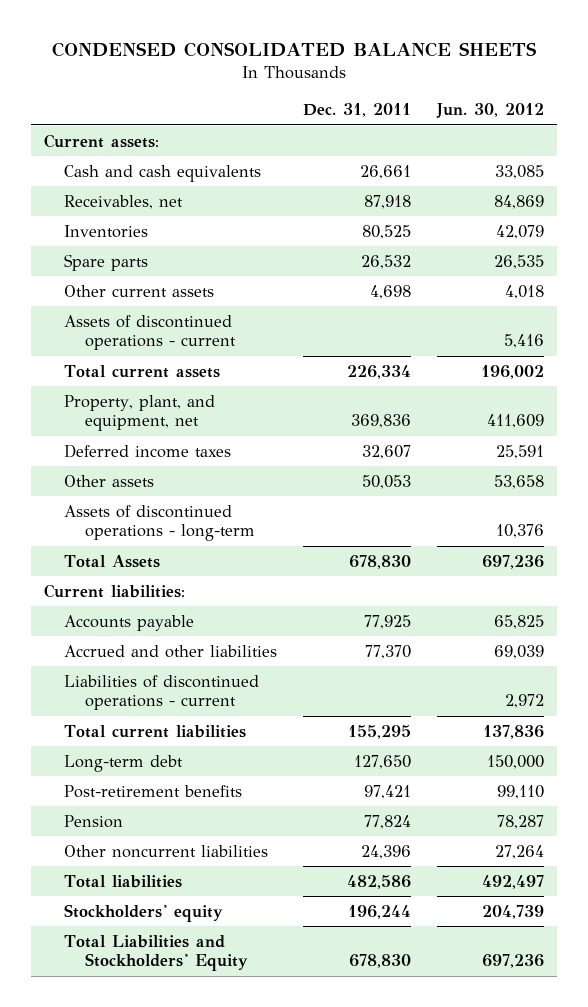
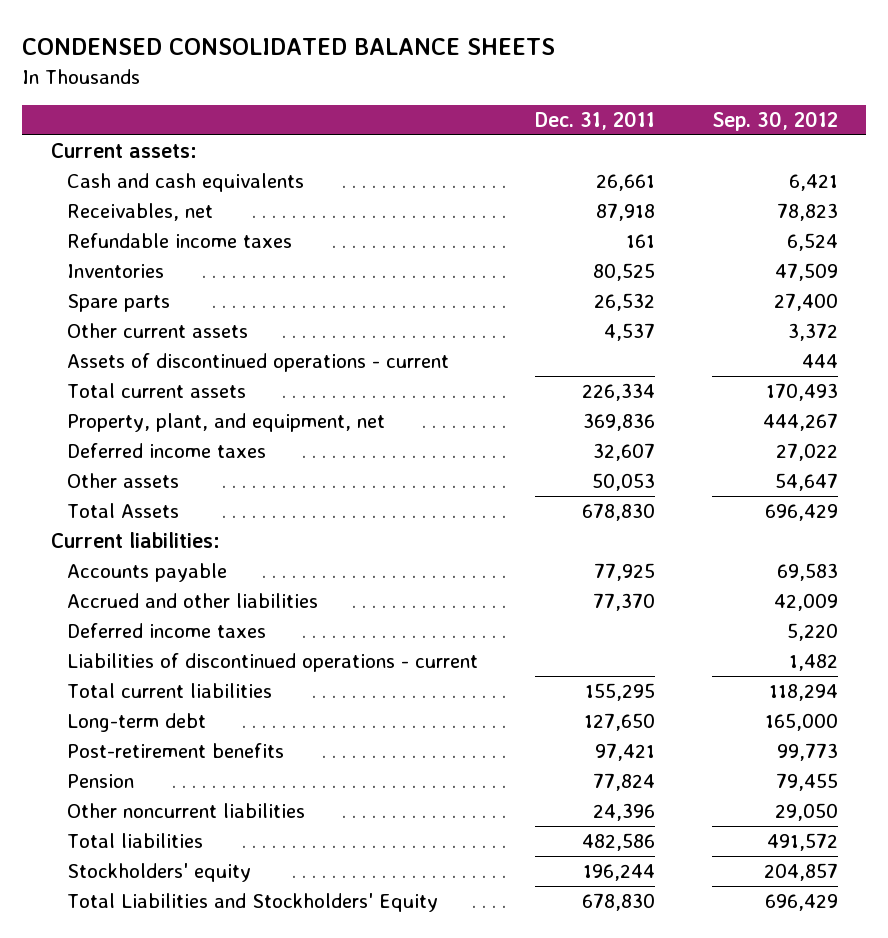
[436,103,545,119] Jun. 30, 2012 -> none
none -> [711,110,838,131] Sep. 30, 2012
none -> [66,233,292,249] Refundable income taxes
[370,284,412,299] 4,698 -> [603,323,655,342] 4,537
[64,504,255,542] Assets of discontinued operations - long-term -> none
none -> [66,623,266,639] Deferred income taxes

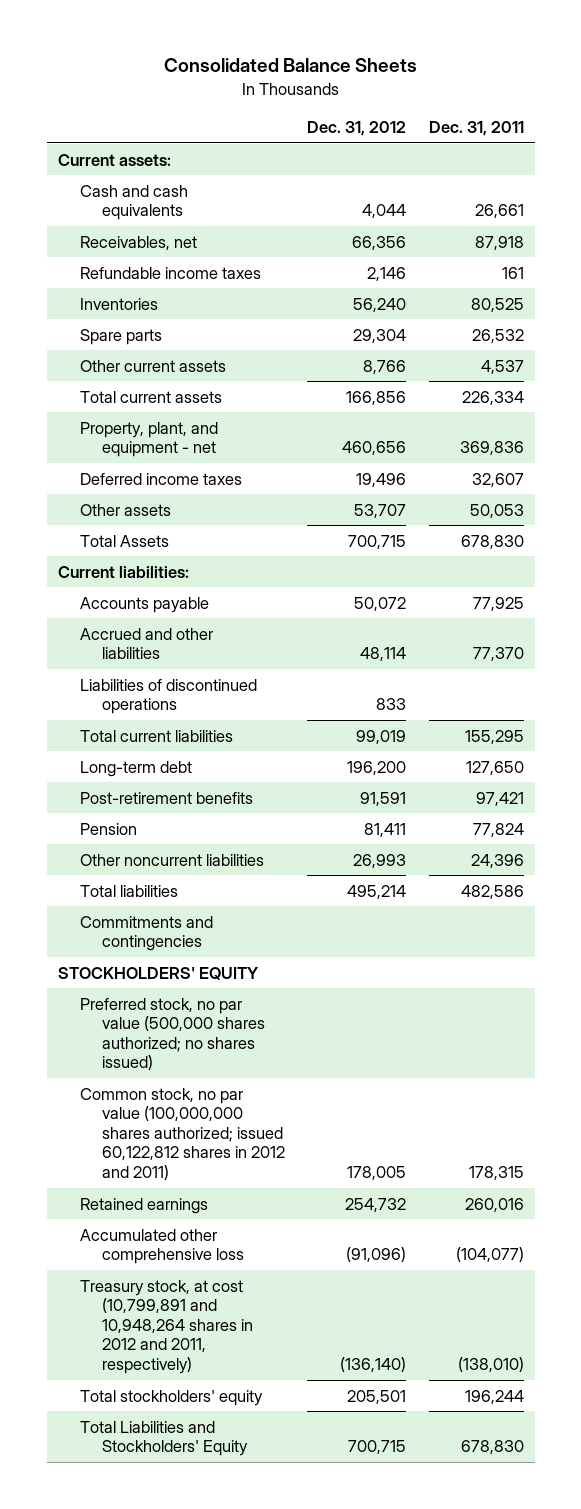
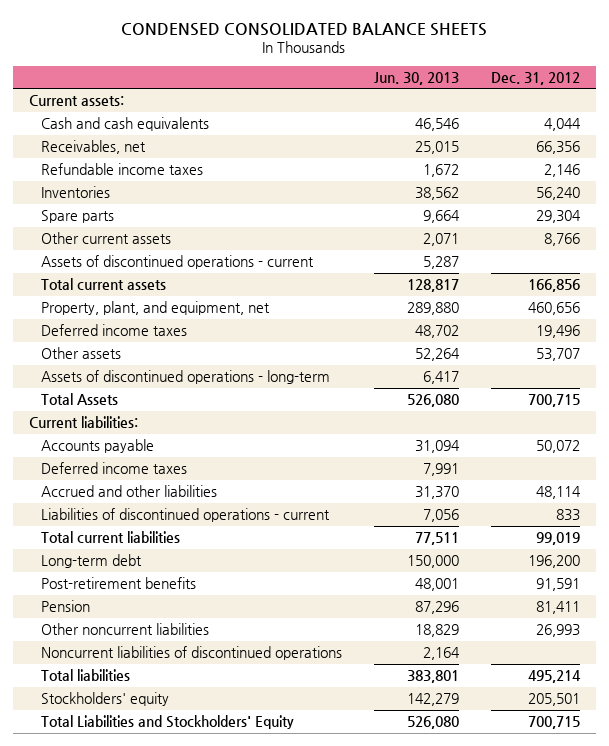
[163,58,417,73] Consolidated Balance Sheets -> [121,22,488,36] CONDENSED CONSOLIDATED BALANCE SHEETS
[428,121,524,137] Dec. 31, 2011 -> none
none -> [373,71,459,85] Jun. 30, 2013
none -> [40,255,314,270] Assets of discontinued operations - current
[79,421,218,458] Property, plant, and equipment - net -> [40,301,270,316] Property, plant, and equipment, net
none -> [40,370,330,385] Assets of discontinued operations - long-term
none -> [40,462,187,475] Deferred income taxes
[79,678,257,715] Liabilities of discontinued operations -> [40,508,330,523] Liabilities of discontinued operations - current
none -> [40,646,342,661] Noncurrent liabilities of discontinued operations
[79,915,213,952] Commitments and contingencies -> none
[57,966,259,980] STOCKHOLDERS' EQUITY -> none
[79,997,266,1071] Preferred stock, no par value (500,000 shares authorized; no shares issued) -> none
[79,1087,286,1181] Common stock, no par value (100,000,000 shares authorized; issued 60,122,812 shares in 2012 and 2011) -> none
[79,1197,208,1214] Retained earnings -> none
[79,1228,245,1265] Accumulated other comprehensive loss -> none
[79,1279,254,1375] Treasury stock, at cost (10,799,891 and 10,948,264 shares in 2012 and 2011, respectively) -> none
[79,1389,263,1406] Total stockholders' equity -> [40,692,169,707] Stockholders' equity

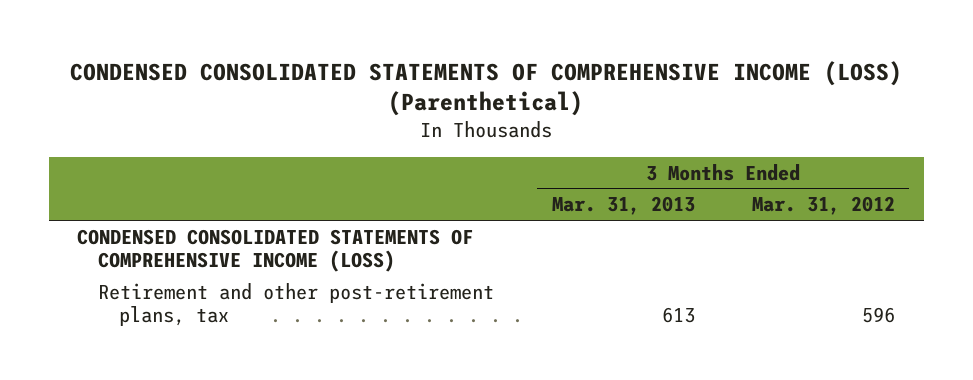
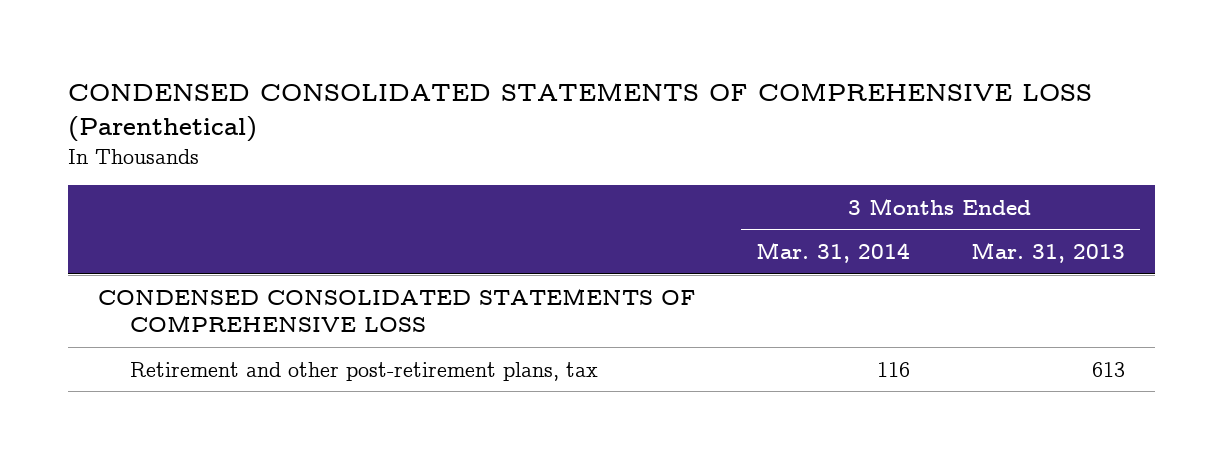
[70,60,903,117] CONDENSED CONSOLIDATED STATEMENTS OF COMPREHENSIVE INCOME (LOSS) (Parenthetical) -> [68,83,1093,142] CONDENSED CONSOLIDATED STATEMENTS OF COMPREHENSIVE LOSS (Parenthetical)
[752,196,896,216] Mar. 31, 2012 -> none
none -> [756,241,911,263] Mar. 31, 2014
[77,228,474,272] CONDENSED CONSOLIDATED STATEMENTS OF COMPREHENSIVE INCOME (LOSS) -> [98,287,696,332] CONDENSED CONSOLIDATED STATEMENTS OF COMPREHENSIVE LOSS

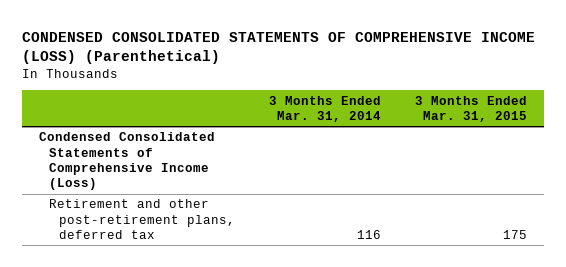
[68,83,1093,142] CONDENSED CONSOLIDATED STATEMENTS OF COMPREHENSIVE LOSS (Parenthetical) -> [22,31,536,65] CONDENSED CONSOLIDATED STATEMENTS OF COMPREHENSIVE INCOME (LOSS) (Parenthetical)
[970,241,1125,263] Mar. 31, 2013 -> none
none -> [415,95,528,123] 3 Months Ended Mar. 31, 2015
[98,287,696,332] CONDENSED CONSOLIDATED STATEMENTS OF COMPREHENSIVE LOSS -> [39,132,216,191] Condensed Consolidated Statements of Comprehensive Income (Loss)
[129,361,598,381] Retirement and other post-retirement plans, tax -> [49,199,236,240] Retirement and other post-retirement plans, deferred tax

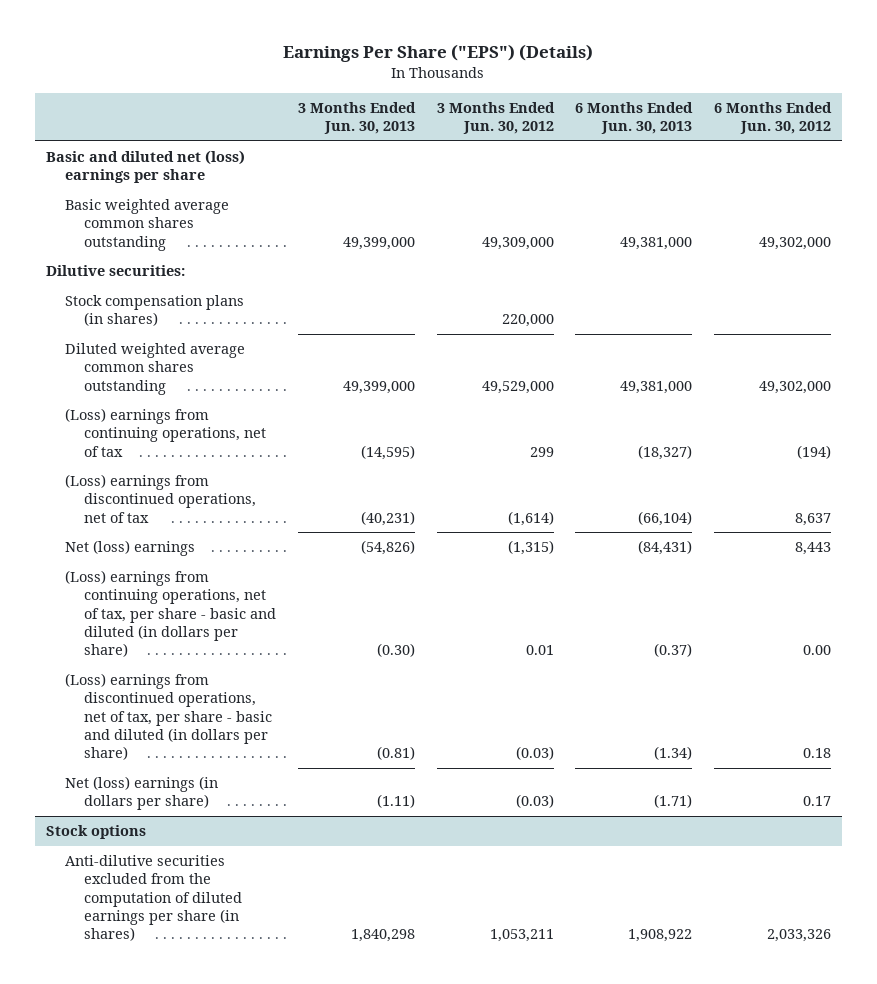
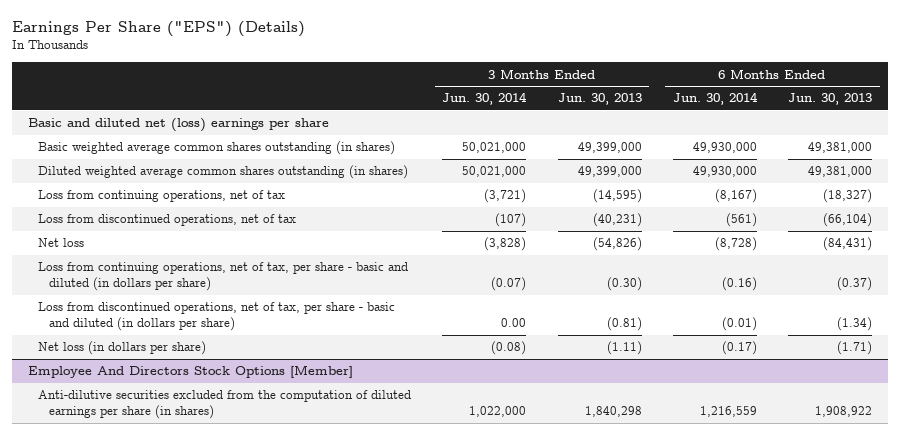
[436,101,555,134] 3 Months Ended Jun. 30, 2012 -> none
[713,101,832,134] 6 Months Ended Jun. 30, 2012 -> none
none -> [442,92,528,106] Jun. 30, 2014
none -> [672,92,758,106] Jun. 30, 2014
[46,265,186,277] Dilutive securities: -> none
[65,295,245,327] Stock compensation plans (in shares) -> none
[46,825,147,840] Stock options -> none
[65,199,230,251] Basic weighted average common shares outstanding -> [38,141,396,156] Basic weighted average common shares outstanding (in shares)
[65,343,246,395] Diluted weighted average common shares outstanding -> [38,165,409,180] Diluted weighted average common shares outstanding (in shares)
[65,408,267,457] (Loss) earnings from continuing operations, net of tax -> [38,190,286,203] Loss from continuing operations, net of tax
[65,474,257,523] (Loss) earnings from discontinued operations, net of tax -> [38,214,297,227] Loss from discontinued operations, net of tax
[65,540,196,557] Net (loss) earnings -> [38,238,85,248] Net loss
[65,570,277,658] (Loss) earnings from continuing operations, net of tax, per share - basic and diluted (in dollars per share) -> [38,262,409,292] Loss from continuing operations, net of tax, per share - basic and diluted (in dollars per share)
[65,673,273,761] (Loss) earnings from discontinued operations, net of tax, per share - basic and diluted (in dollars per share) -> [38,302,396,332] Loss from discontinued operations, net of tax, per share - basic and diluted (in dollars per share)
[65,776,219,811] Net (loss) earnings (in dollars per share) -> [38,341,207,356] Net loss (in dollars per share)
none -> [27,365,353,379] Employee And Directors Stock Options [Member]

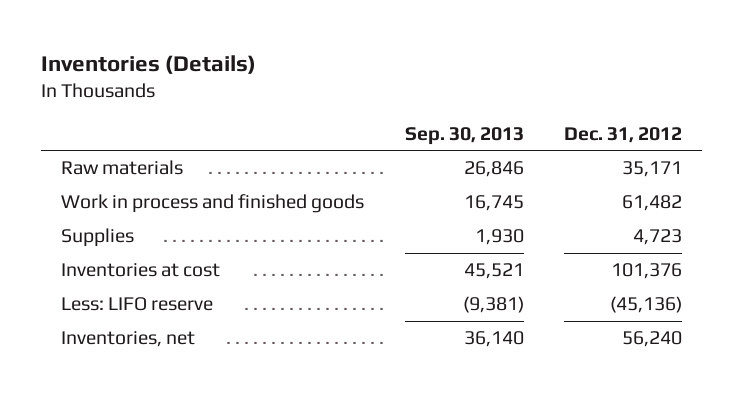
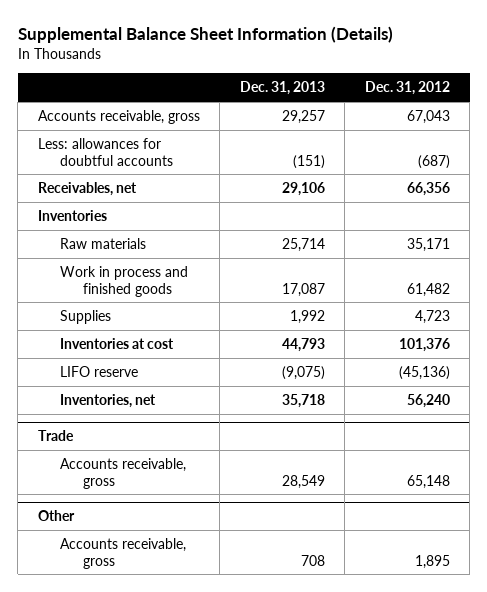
[41,55,257,75] Inventories (Details) -> [17,25,393,43] Supplemental Balance Sheet Information (Details)
[404,126,524,145] Sep. 30, 2013 -> none
none -> [239,81,325,96] Dec. 31, 2013
none -> [37,110,200,125] Accounts receivable, gross
none -> [37,138,174,166] Less: allowances for doubtful accounts
none -> [37,182,137,197] Receivables, net
none -> [37,210,107,222] Inventories
[61,297,214,312] Less: LIFO reserve -> [60,366,139,378] LIFO reserve
none -> [37,430,74,442] Trade
none -> [60,458,187,489] Accounts receivable, gross
none -> [37,510,75,522] Other
none -> [60,538,187,569] Accounts receivable, gross

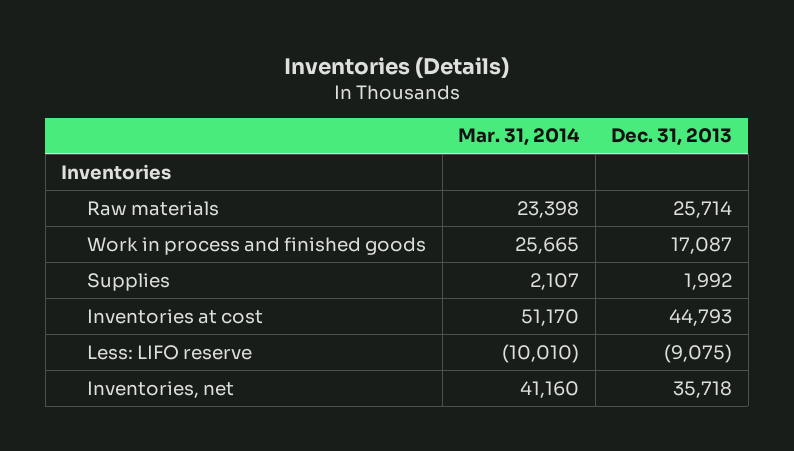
[17,25,393,43] Supplemental Balance Sheet Information (Details) -> [283,57,509,79] Inventories (Details)
[364,81,450,96] Dec. 31, 2012 -> none
none -> [458,128,581,147] Mar. 31, 2014
[37,110,200,125] Accounts receivable, gross -> none
[37,138,174,166] Less: allowances for doubtful accounts -> none
[37,182,137,197] Receivables, net -> none
[60,366,139,378] LIFO reserve -> [87,344,253,360] Less: LIFO reserve
[37,430,74,442] Trade -> none
[60,458,187,489] Accounts receivable, gross -> none
[37,510,75,522] Other -> none
[60,538,187,569] Accounts receivable, gross -> none

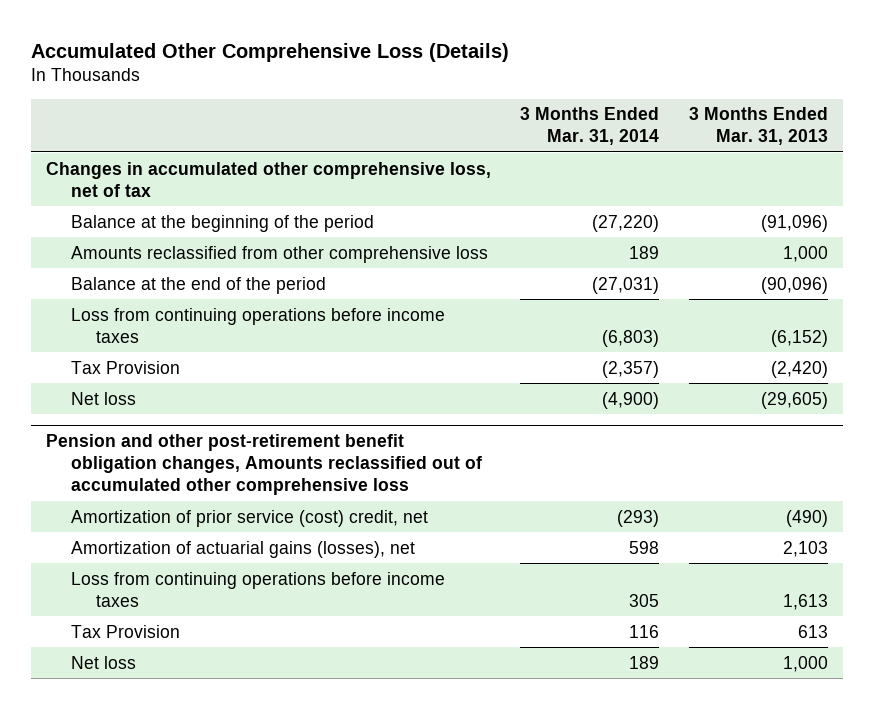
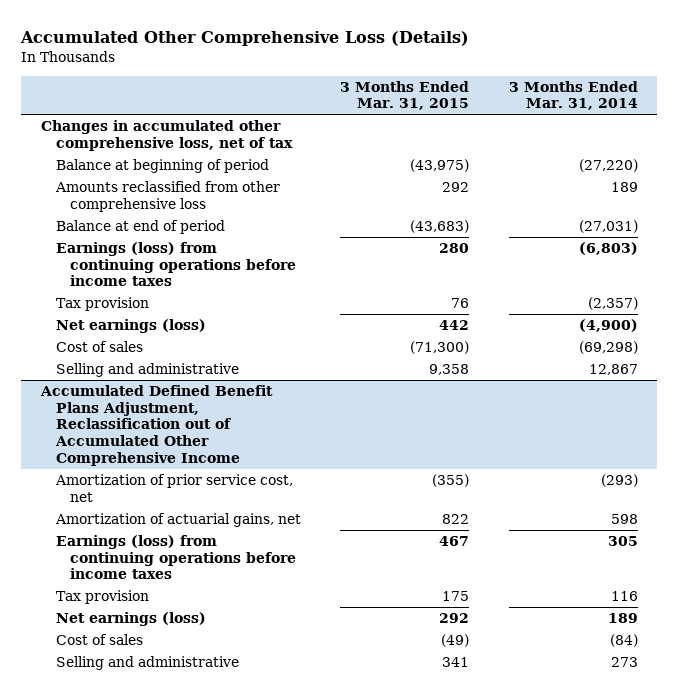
[689,107,829,146] 3 Months Ended Mar. 31, 2013 -> none
none -> [340,80,470,111] 3 Months Ended Mar. 31, 2015
[70,214,374,232] Balance at the beginning of the period -> [55,159,269,174] Balance at beginning of period
[45,433,482,495] Pension and other post-retirement benefit obligation changes, Amounts reclassified out of accumulated other comprehensive loss -> none
[70,276,326,294] Balance at the end of the period -> [55,220,225,235] Balance at end of period
[70,307,445,343] Loss from continuing operations before income taxes -> [55,242,296,287] Earnings (loss) from continuing operations before income taxes
[70,360,180,374] Tax Provision -> [55,297,149,312] Tax provision
[70,391,136,405] Net loss -> [55,319,206,334] Net earnings (loss)
none -> [55,341,143,353] Cost of sales
none -> [55,363,239,378] Selling and administrative
none -> [40,385,274,466] Accumulated Defined Benefit Plans Adjustment, Reclassification out of Accumulated Other Comprehensive Income
[70,509,428,527] Amortization of prior service (cost) credit, net -> [54,474,293,502] Amortization of prior service cost, net
[70,540,415,558] Amortization of actuarial gains (losses), net -> [54,513,301,528] Amortization of actuarial gains, net
[70,571,445,607] Loss from continuing operations before income taxes -> [55,535,296,580] Earnings (loss) from continuing operations before income taxes
[70,624,180,638] Tax Provision -> [55,590,149,605] Tax provision
[70,655,136,669] Net loss -> [55,612,206,627] Net earnings (loss)
none -> [55,634,143,646] Cost of sales
none -> [55,656,239,671] Selling and administrative

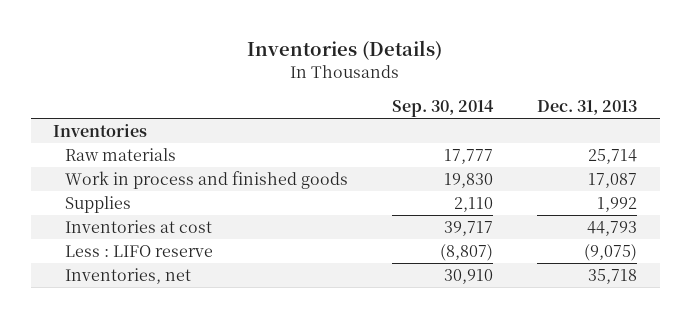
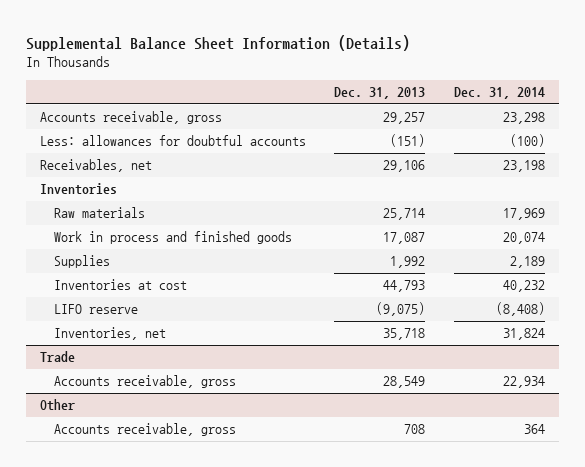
[247,40,443,61] Inventories (Details) -> [26,34,411,51] Supplemental Balance Sheet Information (Details)
[392,99,495,117] Sep. 30, 2014 -> none
none -> [453,87,545,100] Dec. 31, 2014
none -> [40,111,223,125] Accounts receivable, gross
none -> [40,135,307,147] Less: allowances for doubtful accounts
none -> [40,159,153,173] Receivables, net
[65,244,214,257] Less : LIFO reserve -> [53,304,138,315] LIFO reserve
none -> [40,351,76,363] Trade
none -> [53,375,236,389] Accounts receivable, gross
none -> [40,399,76,412] Other
none -> [53,423,236,437] Accounts receivable, gross

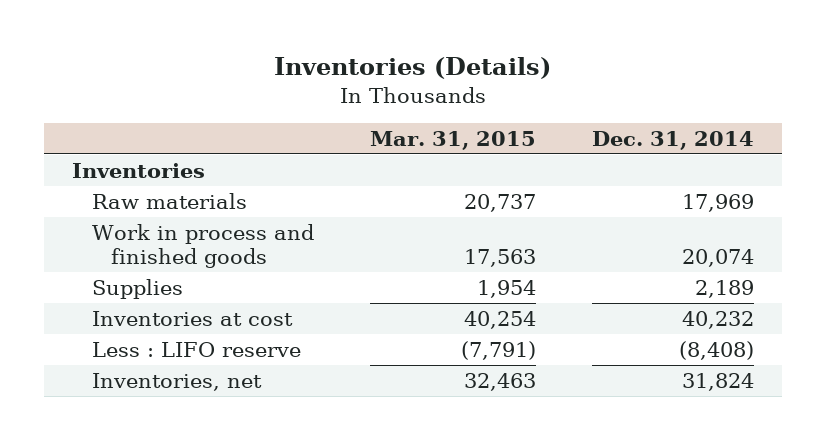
[26,34,411,51] Supplemental Balance Sheet Information (Details) -> [273,57,551,80] Inventories (Details)
[334,87,426,100] Dec. 31, 2013 -> none
none -> [369,130,536,150] Mar. 31, 2015
[40,111,223,125] Accounts receivable, gross -> none
[40,135,307,147] Less: allowances for doubtful accounts -> none
[40,159,153,173] Receivables, net -> none
[53,304,138,315] LIFO reserve -> [91,341,301,357] Less : LIFO reserve
[40,351,76,363] Trade -> none
[53,375,236,389] Accounts receivable, gross -> none
[40,399,76,412] Other -> none
[53,423,236,437] Accounts receivable, gross -> none

